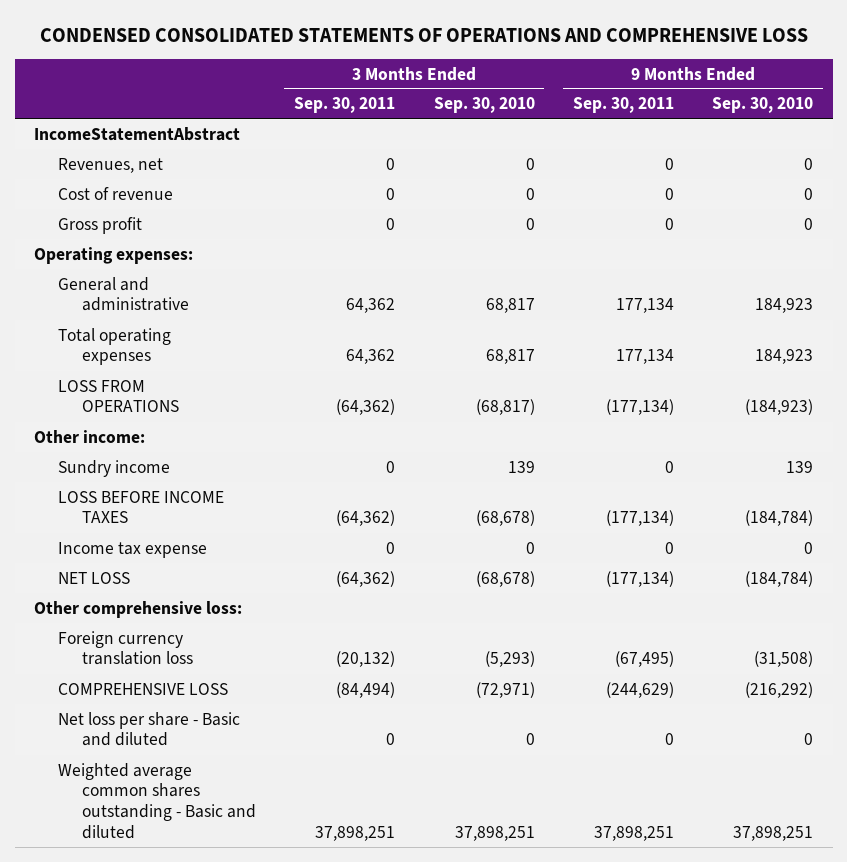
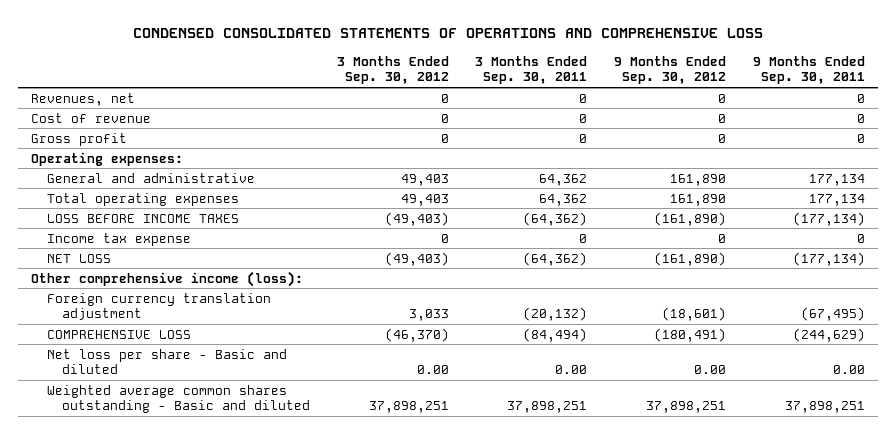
[433,97,535,114] Sep. 30, 2010 -> none
[712,97,814,114] Sep. 30, 2010 -> none
none -> [336,55,449,85] 3 Months Ended Sep. 30, 2012
none -> [613,55,726,85] 9 Months Ended Sep. 30, 2012
[34,126,241,141] IncomeStatementAbstract -> none
[57,379,179,413] LOSS FROM OPERATIONS -> none
[34,429,146,443] Other income: -> none
[57,459,170,477] Sundry income -> none
[34,600,243,618] Other comprehensive loss: -> [31,270,304,287] Other comprehensive income (loss):
[57,630,193,666] Foreign currency translation loss -> [46,292,271,321] Foreign currency translation adjustment
[386,733,396,746] 0 -> [555,365,588,375] 0.00
[664,733,674,746] 0 -> [832,365,865,375] 0.00

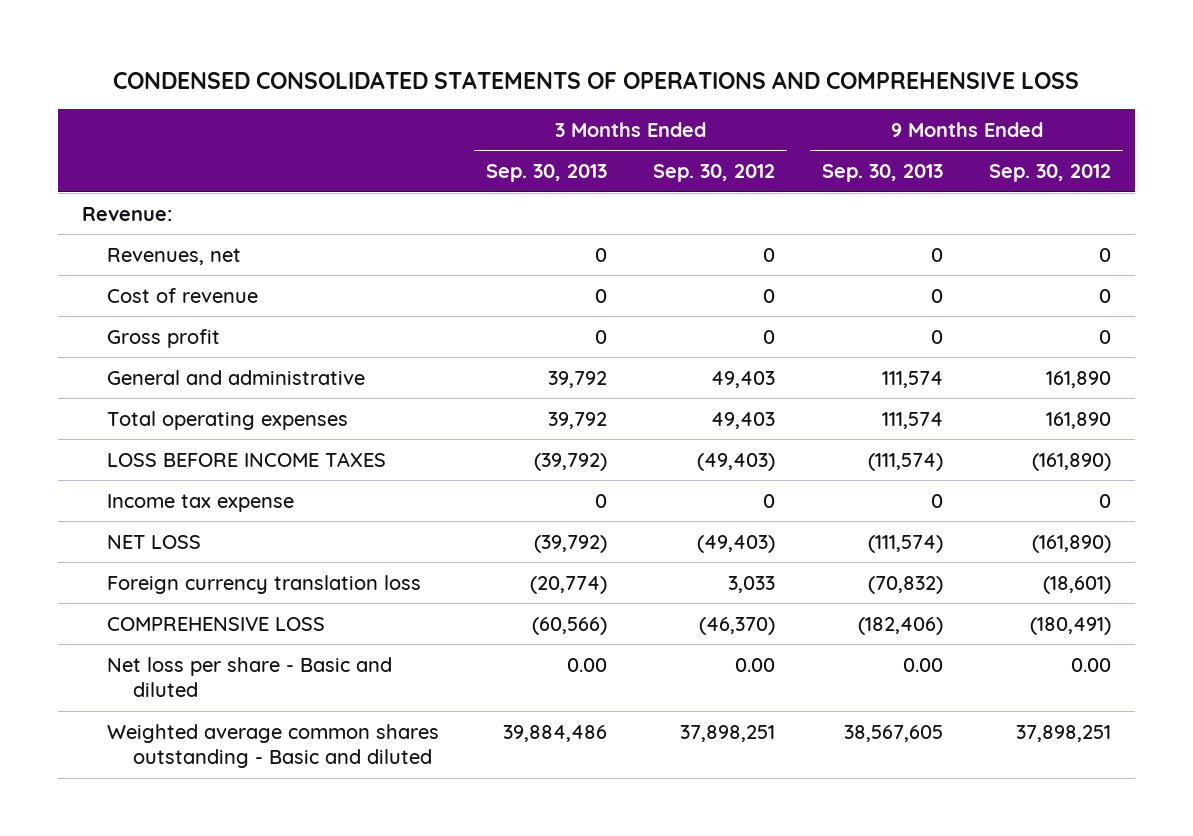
[475,55,588,85] 3 Months Ended Sep. 30, 2011 -> none
[752,55,865,85] 9 Months Ended Sep. 30, 2011 -> none
none -> [485,164,607,183] Sep. 30, 2013
none -> [821,164,943,183] Sep. 30, 2013
none -> [81,206,172,221] Revenue:
[31,151,184,166] Operating expenses: -> none
[31,270,304,287] Other comprehensive income (loss): -> none
[46,292,271,321] Foreign currency translation adjustment -> [107,574,422,594] Foreign currency translation loss

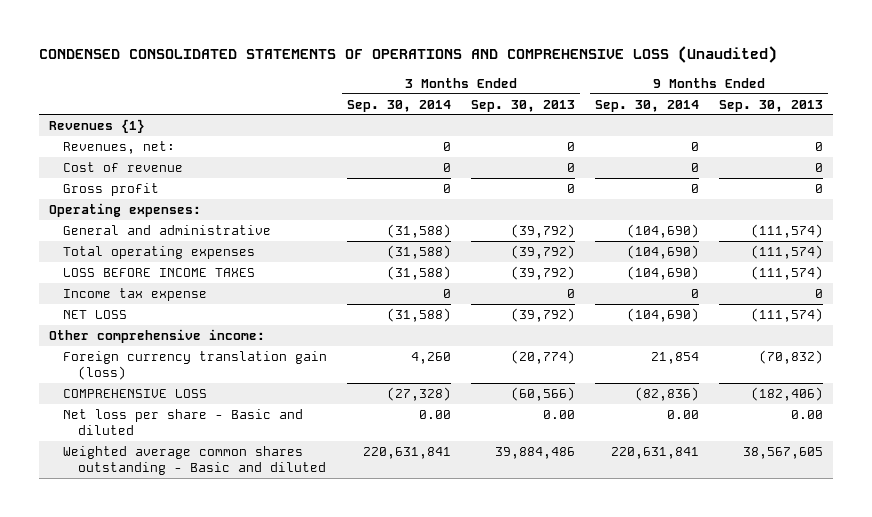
[113,71,1080,90] CONDENSED CONSOLIDATED STATEMENTS OF OPERATIONS AND COMPREHENSIVE LOSS -> [39,46,778,64] CONDENSED CONSOLIDATED STATEMENTS OF OPERATIONS AND COMPREHENSIVE LOSS (Unaudited)
[653,164,776,183] Sep. 30, 2012 -> none
[989,164,1112,183] Sep. 30, 2012 -> none
none -> [347,99,452,112] Sep. 30, 2014
none -> [595,99,700,112] Sep. 30, 2014
[81,206,172,221] Revenue: -> [49,119,146,134] Revenues {1}
[107,247,242,265] Revenues, net -> [63,141,176,155] Revenues, net:
none -> [49,203,202,218] Operating expenses:
[547,370,607,388] 39,792 -> [511,224,576,239] (39,792)
[881,370,943,388] 111,574 -> [751,224,824,239] (111,574)
[547,411,607,429] 39,792 -> [511,245,576,260] (39,792)
[881,411,943,429] 111,574 -> [751,245,824,260] (111,574)
none -> [49,329,266,344] Other comprehensive income:
[107,574,422,594] Foreign currency translation loss -> [63,351,328,381] Foreign currency translation gain (loss)

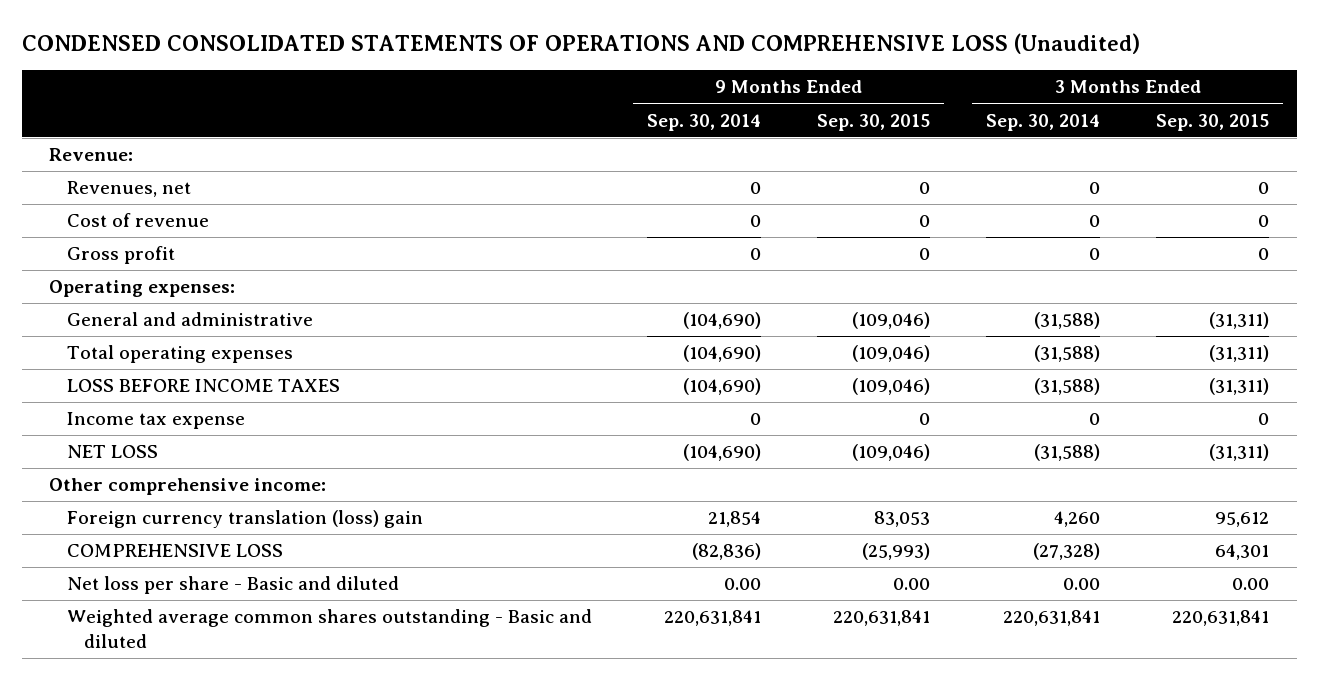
[471,99,576,112] Sep. 30, 2013 -> none
[719,99,824,112] Sep. 30, 2013 -> none
none -> [817,113,931,131] Sep. 30, 2015
none -> [1156,113,1270,131] Sep. 30, 2015
[49,119,146,134] Revenues {1} -> [49,148,134,162] Revenue:
[63,141,176,155] Revenues, net: -> [66,181,191,198] Revenues, net
[63,351,328,381] Foreign currency translation gain (loss) -> [66,510,423,529] Foreign currency translation (loss) gain

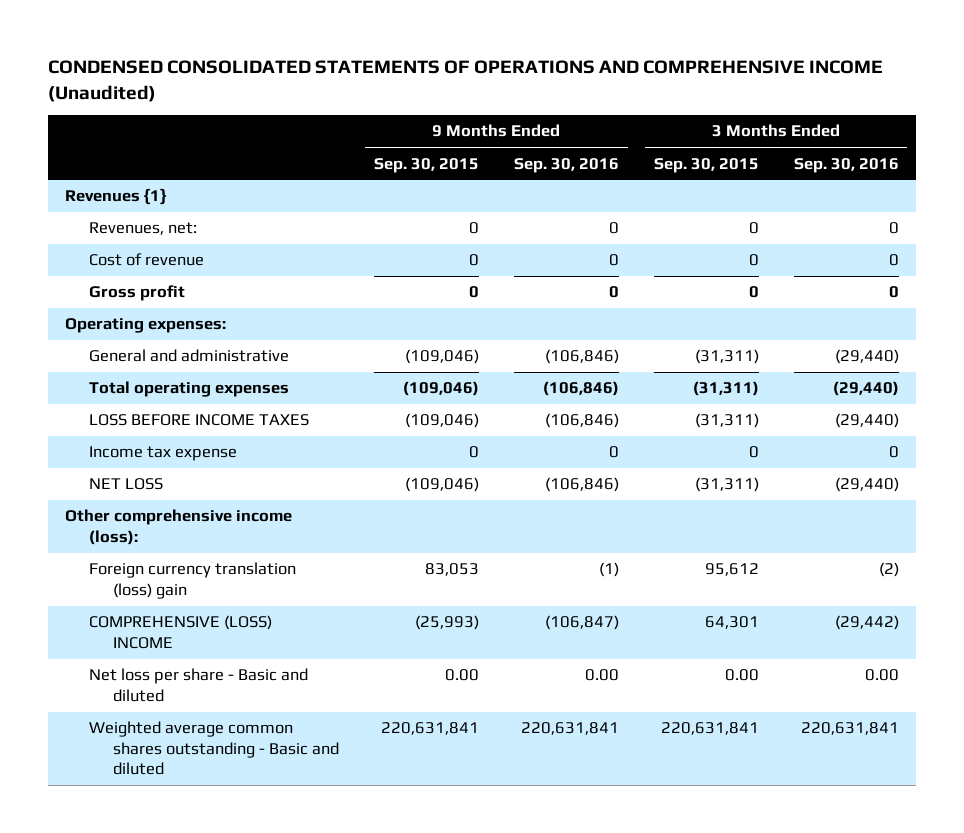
[21,33,1140,55] CONDENSED CONSOLIDATED STATEMENTS OF OPERATIONS AND COMPREHENSIVE LOSS (Unaudited) -> [47,60,883,102] CONDENSED CONSOLIDATED STATEMENTS OF OPERATIONS AND COMPREHENSIVE INCOME (Unaudited)
[647,113,762,131] Sep. 30, 2014 -> none
[986,113,1101,131] Sep. 30, 2014 -> none
none -> [513,157,619,173] Sep. 30, 2016
none -> [793,157,899,173] Sep. 30, 2016
[49,148,134,162] Revenue: -> [65,188,168,206] Revenues {1}
[66,181,191,198] Revenues, net -> [89,222,198,236] Revenues, net:
[49,478,327,496] Other comprehensive income: -> [65,509,293,545] Other comprehensive income (loss):
[66,544,283,558] COMPREHENSIVE LOSS -> [89,615,273,649] COMPREHENSIVE (LOSS) INCOME

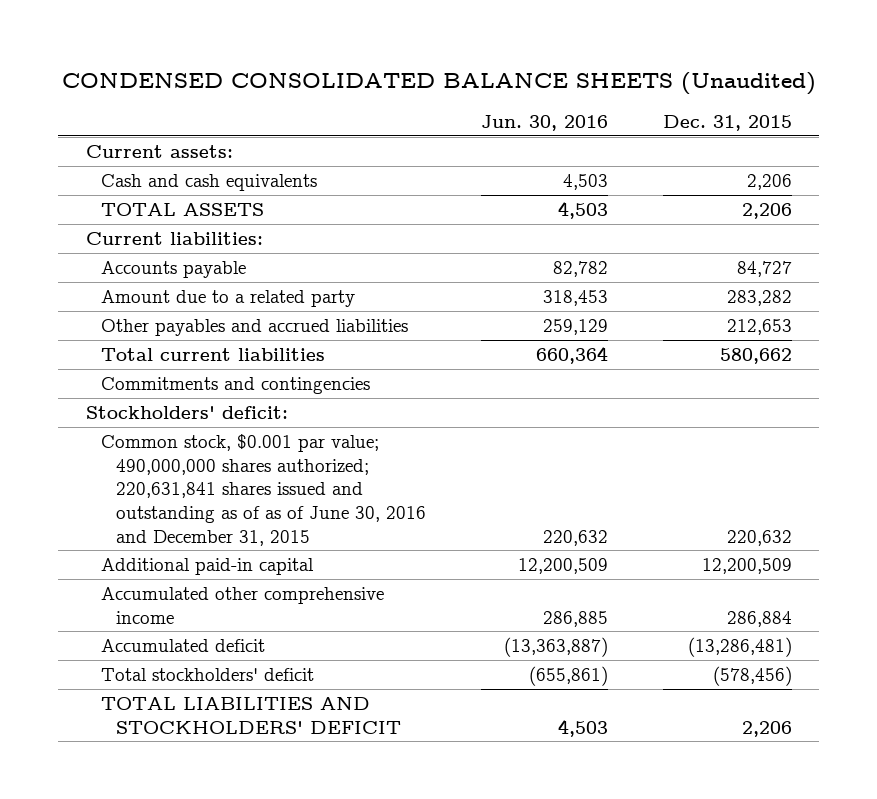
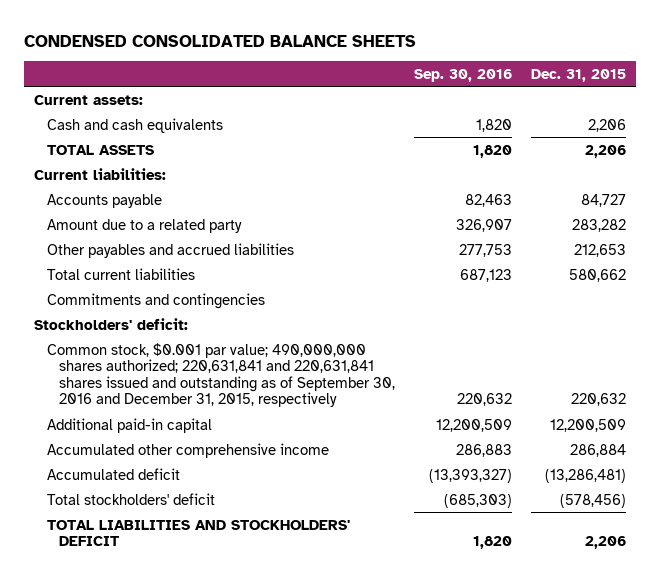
[61,72,816,96] CONDENSED CONSOLIDATED BALANCE SHEETS (Unaudited) -> [24,34,417,47] CONDENSED CONSOLIDATED BALANCE SHEETS
[481,115,609,132] Jun. 30, 2016 -> none
none -> [414,68,513,82] Sep. 30, 2016
[101,433,427,546] Common stock, $0.001 par value; 490,000,000 shares authorized; 220,631,841 shares issued and outstanding as of as of June 30, 2016 and December 31, 2015 -> [46,342,396,408] Common stock, $0.001 par value; 490,000,000 shares authorized; 220,631,841 and 220,631,841 shares issued and outstanding as of September 30, 2016 and December 31, 2015, respectively

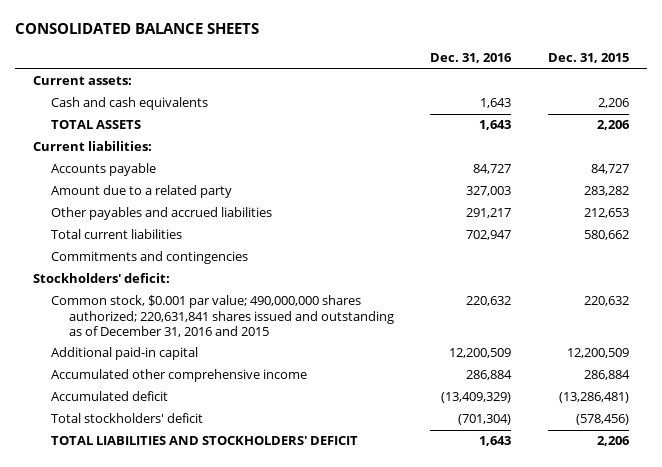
[24,34,417,47] CONDENSED CONSOLIDATED BALANCE SHEETS -> [14,23,259,35] CONSOLIDATED BALANCE SHEETS
[414,68,513,82] Sep. 30, 2016 -> none
none -> [430,53,513,64] Dec. 31, 2016
[46,342,396,408] Common stock, $0.001 par value; 490,000,000 shares authorized; 220,631,841 and 220,631,841 shares issued and outstanding as of September 30, 2016 and December 31, 2015, respectively -> [51,295,394,337] Common stock, $0.001 par value; 490,000,000 shares authorized; 220,631,841 shares issued and outstanding as of December 31, 2016 and 2015

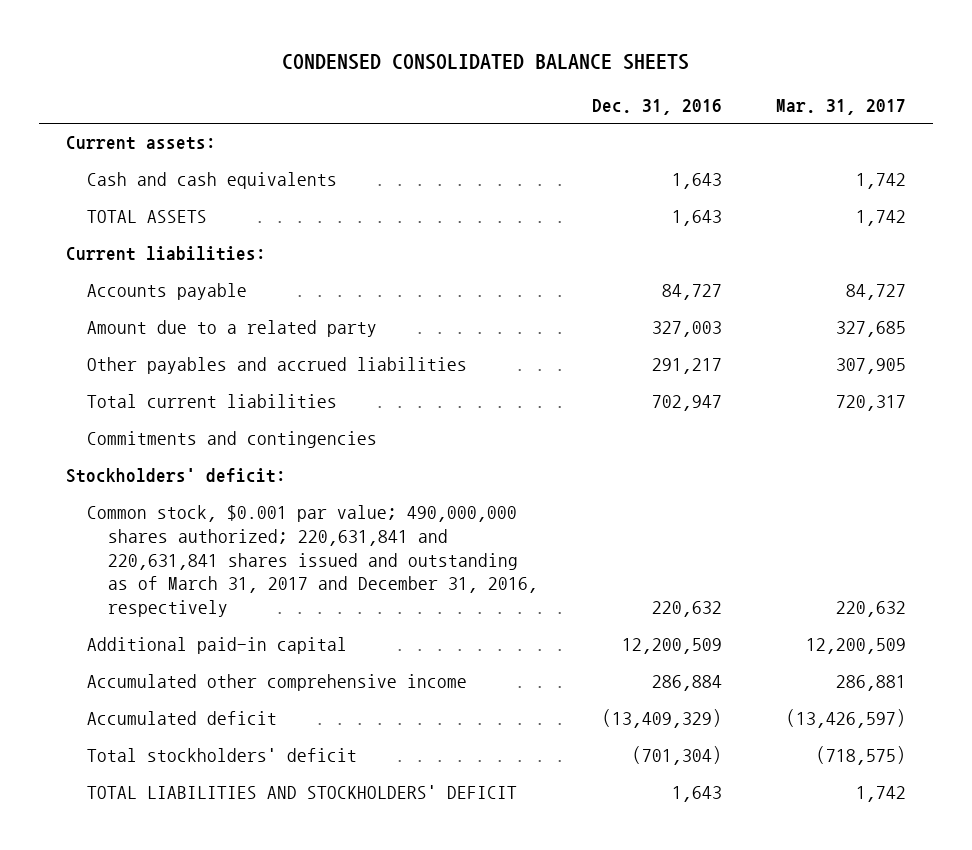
[14,23,259,35] CONSOLIDATED BALANCE SHEETS -> [281,53,689,70] CONDENSED CONSOLIDATED BALANCE SHEETS
[547,53,629,64] Dec. 31, 2015 -> none
none -> [775,98,906,115] Mar. 31, 2017
[51,295,394,337] Common stock, $0.001 par value; 490,000,000 shares authorized; 220,631,841 shares issued and outstanding as of December 31, 2016 and 2015 -> [86,505,538,617] Common stock, $0.001 par value; 490,000,000 shares authorized; 220,631,841 and 220,631,841 shares issued and outstanding as of March 31, 2017 and December 31, 2016, respectively

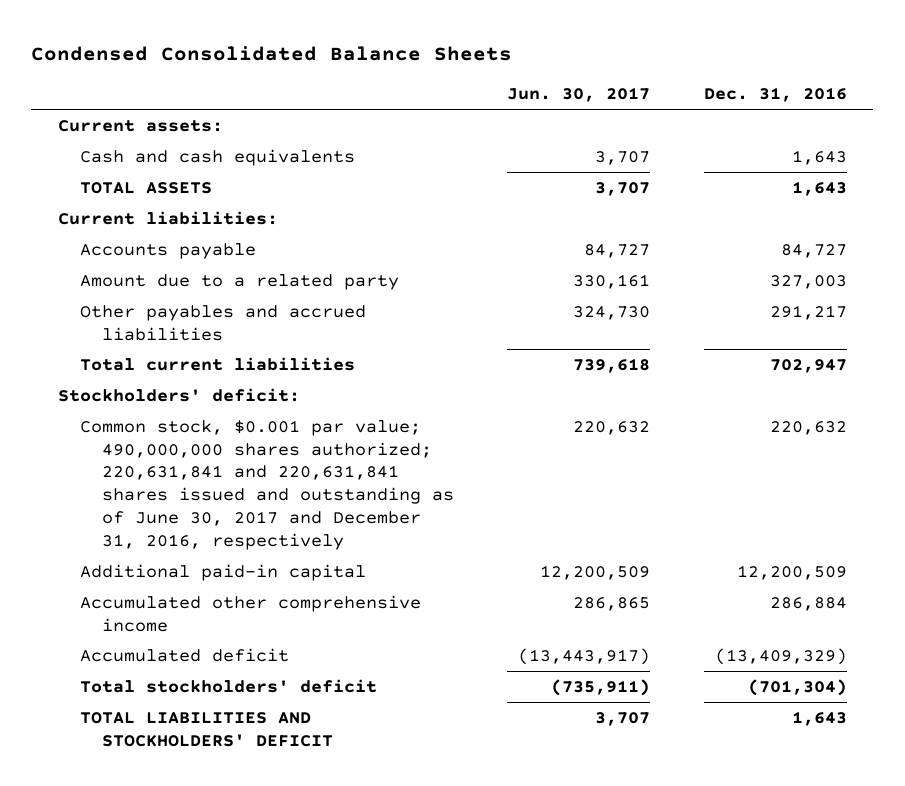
[281,53,689,70] CONDENSED CONSOLIDATED BALANCE SHEETS -> [31,46,513,62] Condensed Consolidated Balance Sheets
[775,98,906,115] Mar. 31, 2017 -> none
none -> [507,87,651,103] Jun. 30, 2017
[86,431,377,449] Commitments and contingencies -> none
[86,505,538,617] Common stock, $0.001 par value; 490,000,000 shares authorized; 220,631,841 and 220,631,841 shares issued and outstanding as of March 31, 2017 and December 31, 2016, respectively -> [80,419,455,550] Common stock, $0.001 par value; 490,000,000 shares authorized; 220,631,841 and 220,631,841 shares issued and outstanding as of June 30, 2017 and December 31, 2016, respectively

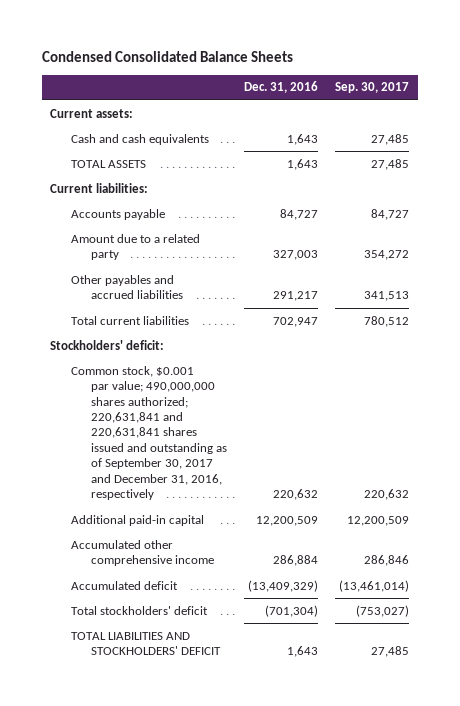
[507,87,651,103] Jun. 30, 2017 -> none
none -> [335,82,410,94] Sep. 30, 2017
[80,419,455,550] Common stock, $0.001 par value; 490,000,000 shares authorized; 220,631,841 and 220,631,841 shares issued and outstanding as of June 30, 2017 and December 31, 2016, respectively -> [70,365,227,501] Common stock, $0.001 par value; 490,000,000 shares authorized; 220,631,841 and 220,631,841 shares issued and outstanding as of September 30, 2017 and December 31, 2016, respectively

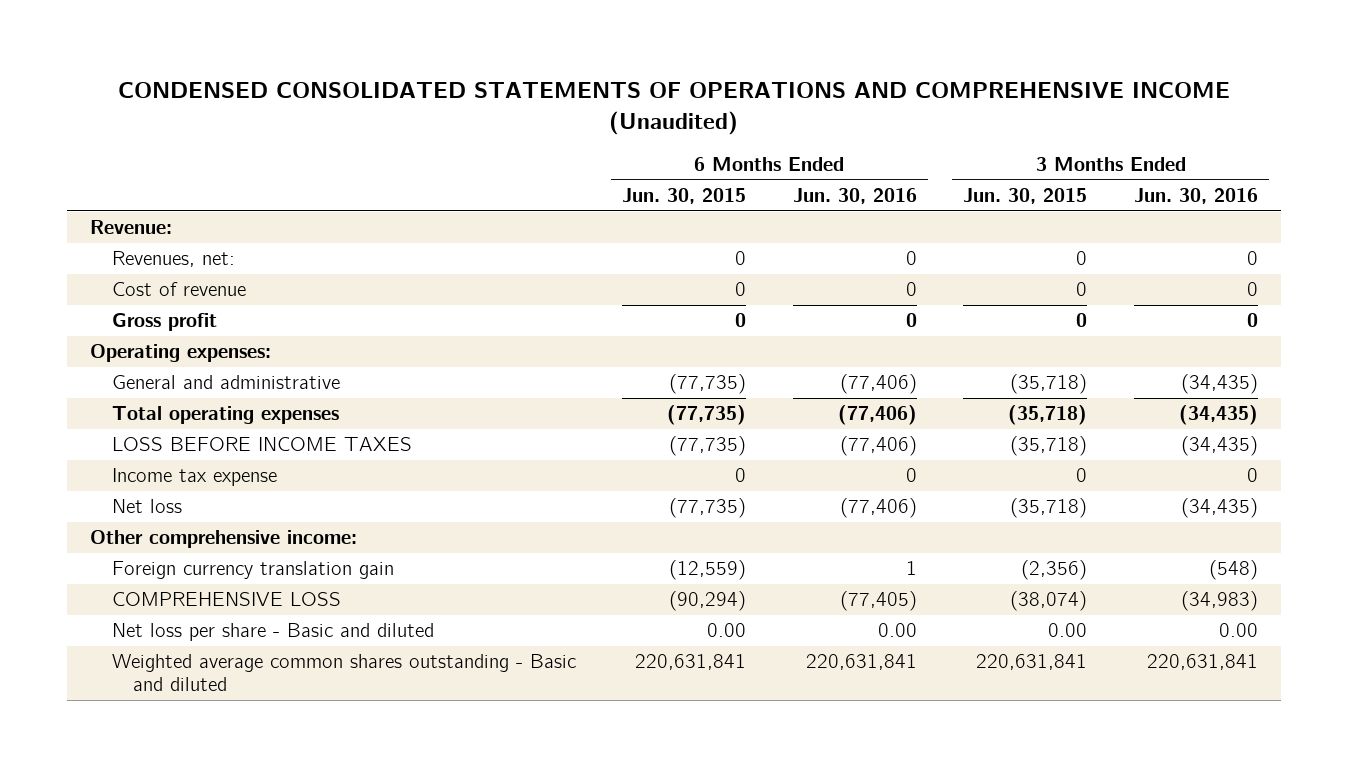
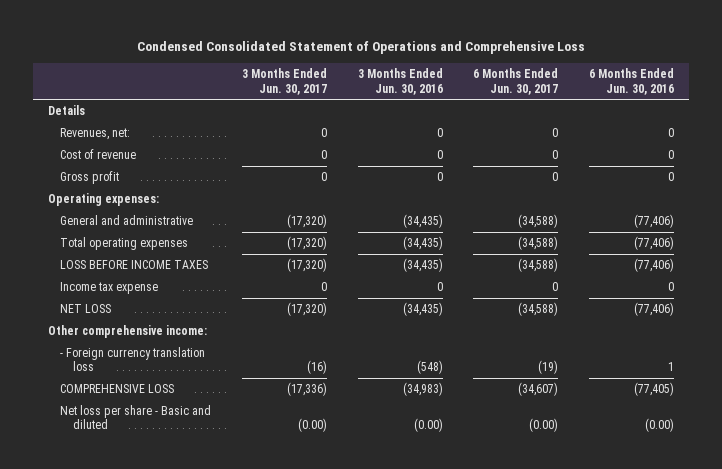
[117,81,1230,136] CONDENSED CONSOLIDATED STATEMENTS OF OPERATIONS AND COMPREHENSIVE INCOME (Unaudited) -> [137,41,586,55] Condensed Consolidated Statement of Operations and Comprehensive Loss
[622,188,747,205] Jun. 30, 2015 -> none
[963,188,1088,205] Jun. 30, 2015 -> none
none -> [241,68,327,95] 3 Months Ended Jun. 30, 2017
none -> [473,68,559,95] 6 Months Ended Jun. 30, 2017
[89,220,172,235] Revenue: -> none
none -> [48,105,86,116] Details
[111,499,182,514] Net loss -> [60,304,112,314] NET LOSS
[111,561,394,580] Foreign currency translation gain -> [60,347,206,372] - Foreign currency translation loss
[111,654,576,692] Weighted average common shares outstanding - Basic and diluted -> none
[877,623,917,638] 0.00 -> [644,418,674,433] (0.00)
[1218,623,1258,638] 0.00 -> [413,418,443,433] (0.00)

